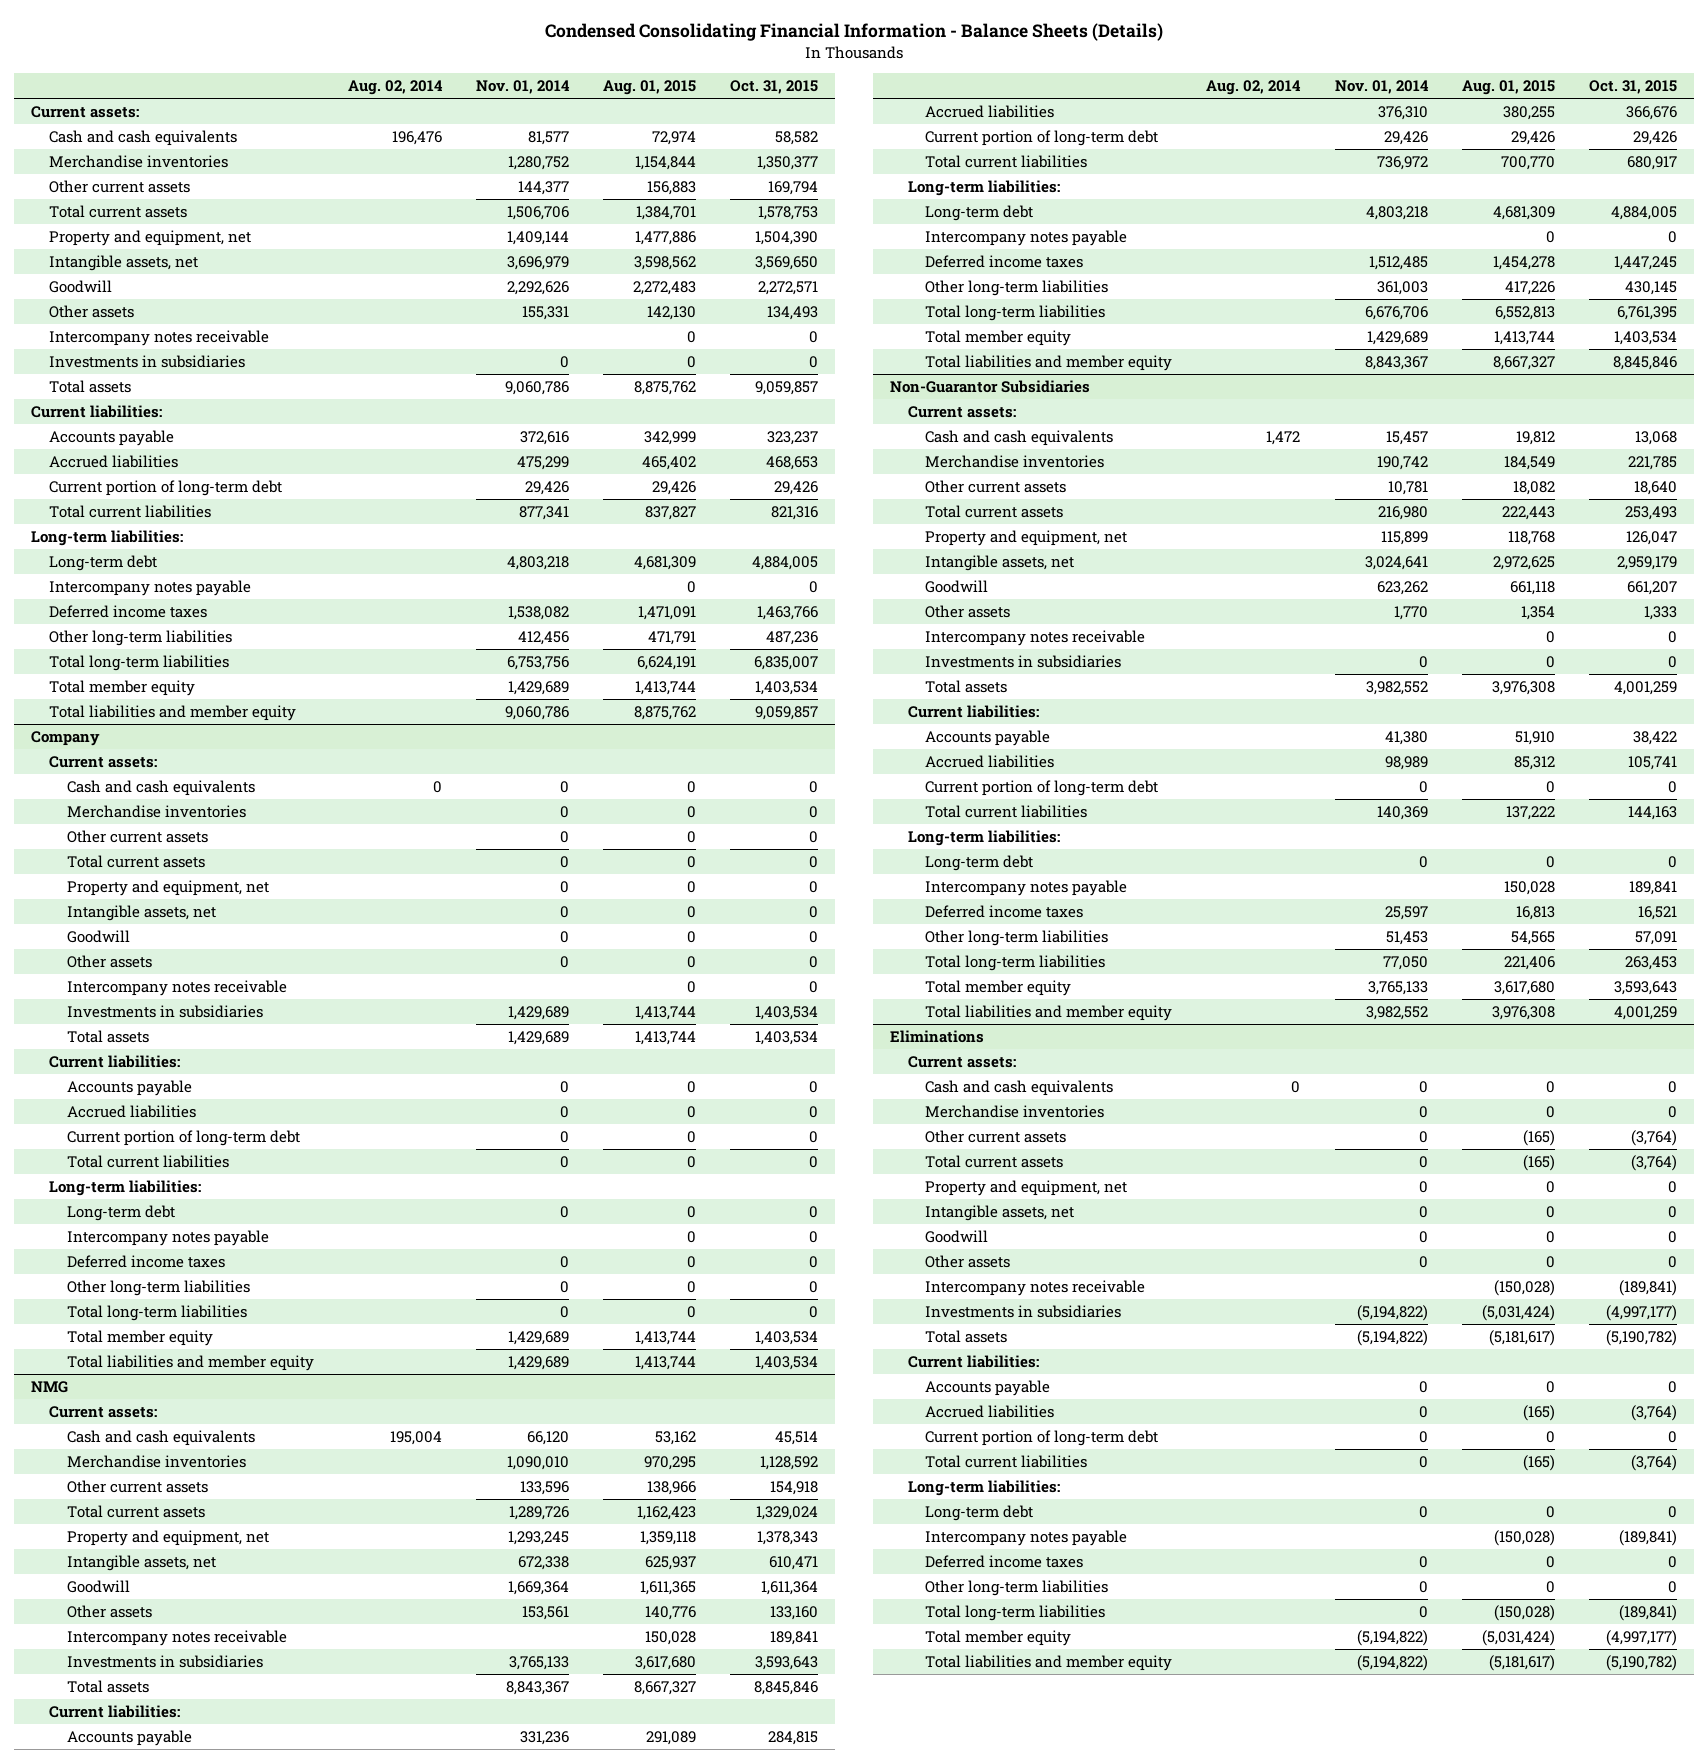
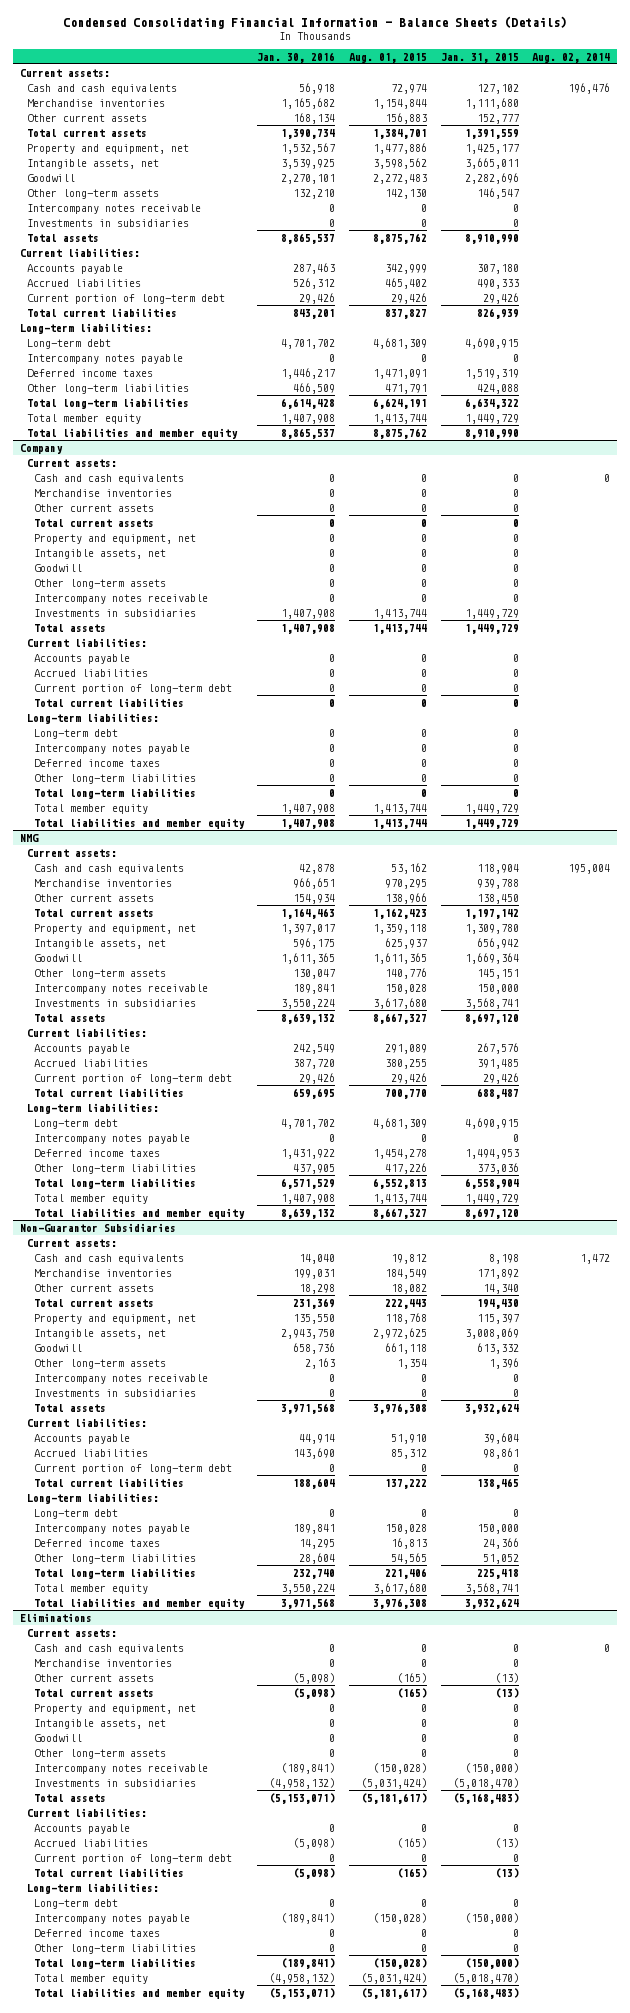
[475,79,570,94] Nov. 01, 2014 -> none
[730,79,819,94] Oct. 31, 2015 -> none
none -> [257,51,336,63] Jan. 30, 2016
none -> [440,52,519,63] Jan. 31, 2015
[48,305,134,319] Other assets -> [26,188,159,199] Other long-term assets
[66,955,152,969] Other assets -> [33,578,166,589] Other long-term assets
[66,1605,152,1619] Other assets -> [33,968,166,979] Other long-term assets
[925,605,1011,619] Other assets -> [33,1358,166,1369] Other long-term assets
[925,1255,1011,1269] Other assets -> [33,1748,166,1759] Other long-term assets

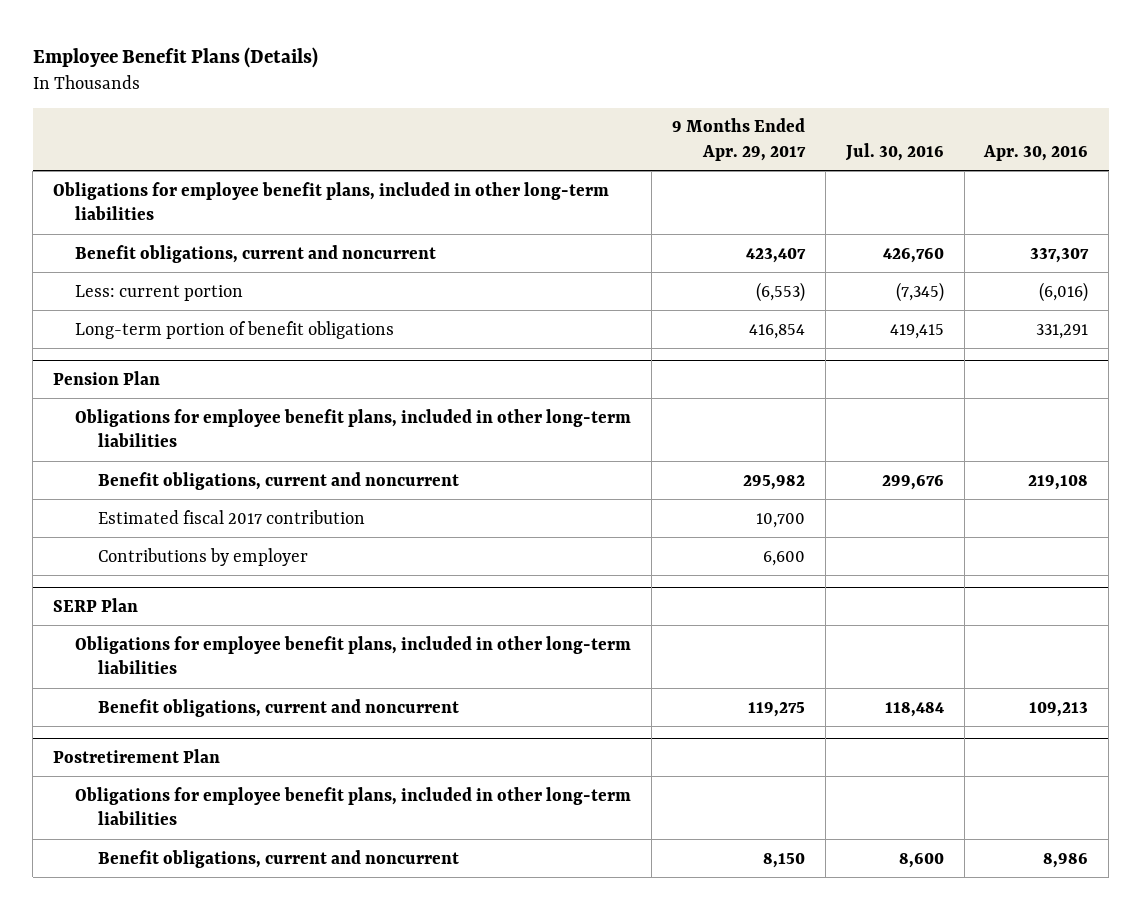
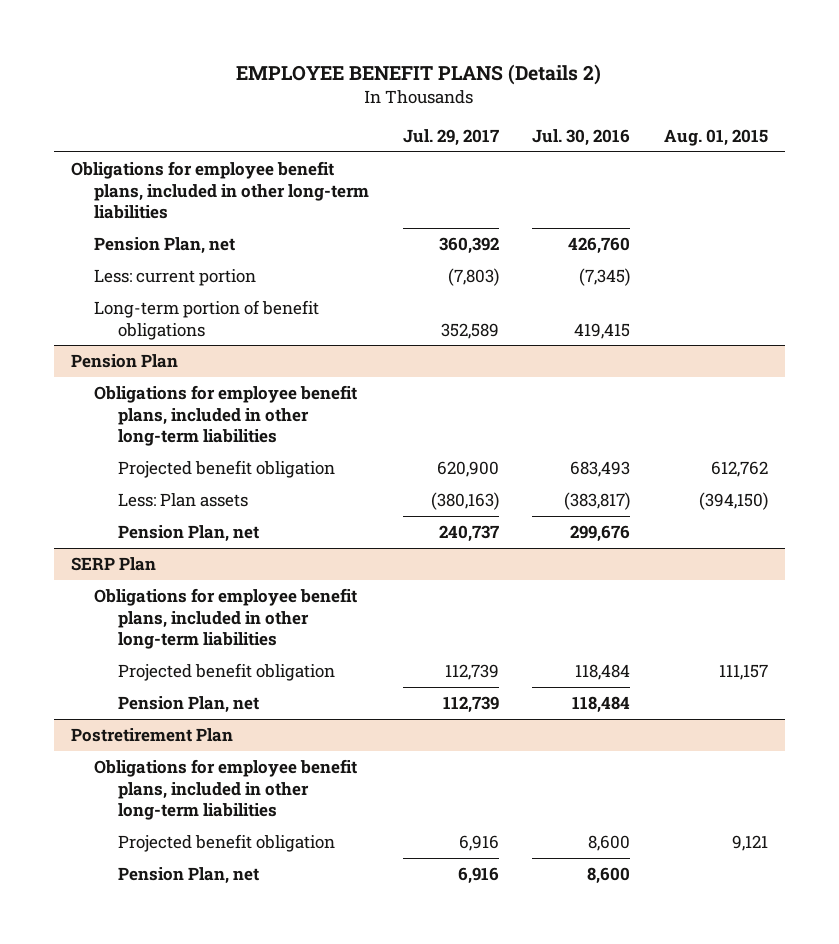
[32,46,318,68] Employee Benefit Plans (Details) -> [236,64,602,86] EMPLOYEE BENEFIT PLANS (Details 2)
[672,118,807,161] 9 Months Ended Apr. 29, 2017 -> none
[983,144,1089,161] Apr. 30, 2016 -> none
none -> [402,129,499,147] Jul. 29, 2017
none -> [663,129,768,147] Aug. 01, 2015
[75,244,437,263] Benefit obligations, current and noncurrent -> [94,237,236,255] Pension Plan, net
[98,509,366,524] Estimated fiscal 2017 contribution -> none
[98,547,309,566] Contributions by employer -> none
none -> [117,460,335,479] Projected benefit obligation
none -> [117,493,248,508] Less: Plan assets
[98,471,460,490] Benefit obligations, current and noncurrent -> [117,525,259,543] Pension Plan, net
none -> [117,663,335,682] Projected benefit obligation
[98,698,460,717] Benefit obligations, current and noncurrent -> [117,696,259,714] Pension Plan, net
none -> [117,834,335,853] Projected benefit obligation
[98,849,460,868] Benefit obligations, current and noncurrent -> [117,867,259,885] Pension Plan, net

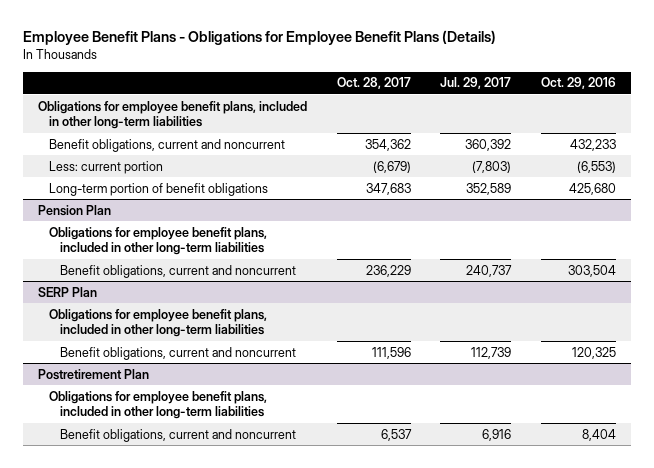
[236,64,602,86] EMPLOYEE BENEFIT PLANS (Details 2) -> [22,30,496,46] Employee Benefit Plans - Obligations for Employee Benefit Plans (Details)
[532,129,631,147] Jul. 30, 2016 -> none
[663,129,768,147] Aug. 01, 2015 -> none
none -> [336,77,411,90] Oct. 28, 2017
none -> [541,77,617,90] Oct. 29, 2016
[94,237,236,255] Pension Plan, net -> [48,138,285,152] Benefit obligations, current and noncurrent
[117,460,335,479] Projected benefit obligation -> none
[117,493,248,508] Less: Plan assets -> none
[117,525,259,543] Pension Plan, net -> [60,264,297,278] Benefit obligations, current and noncurrent
[117,663,335,682] Projected benefit obligation -> none
[117,696,259,714] Pension Plan, net -> [60,346,297,360] Benefit obligations, current and noncurrent
[117,834,335,853] Projected benefit obligation -> none
[117,867,259,885] Pension Plan, net -> [60,428,297,442] Benefit obligations, current and noncurrent

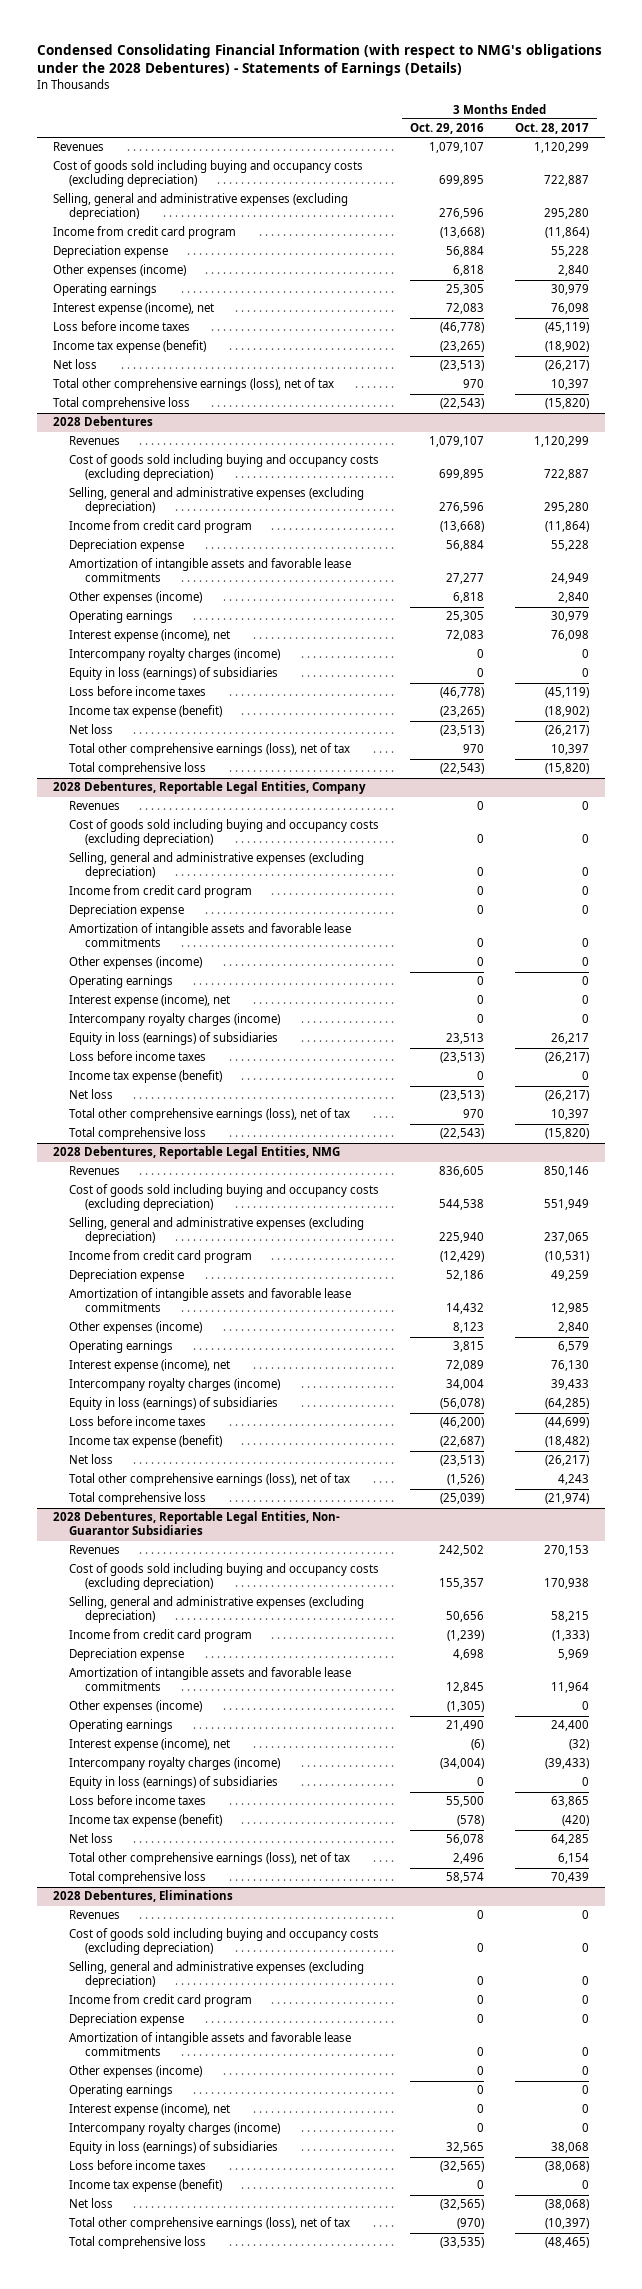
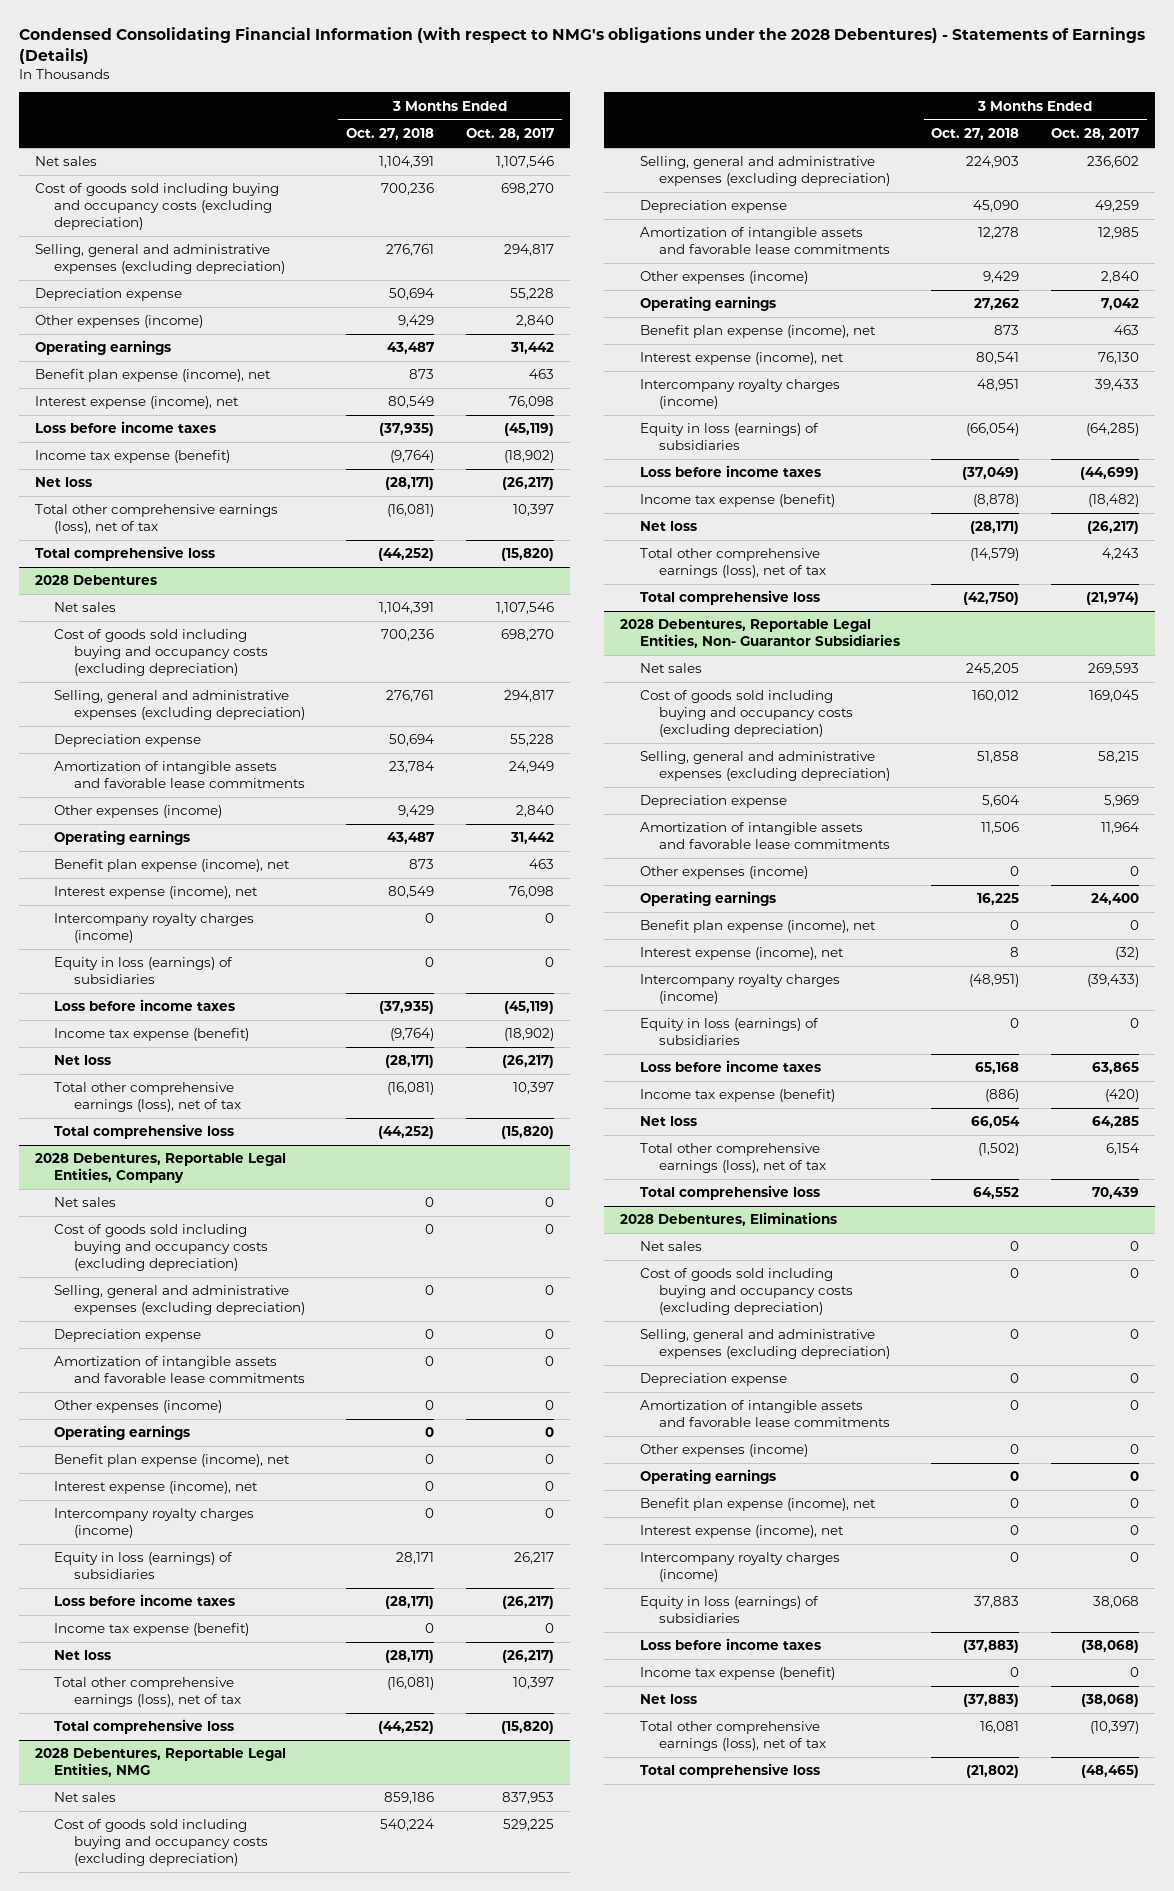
[410,123,485,135] Oct. 29, 2016 -> none
none -> [346,128,435,141] Oct. 27, 2018
[52,142,104,152] Revenues -> none
[52,226,236,240] Income from credit card program -> none
none -> [34,156,97,167] Net sales
[544,175,590,187] 722,887 -> [501,183,555,196] 698,270
[544,208,590,220] 295,280 -> [504,244,555,257] 294,817
[551,284,590,296] 30,979 -> [510,342,555,355] 31,442
none -> [34,369,271,383] Benefit plan expense (income), net
[68,436,120,446] Revenues -> none
[68,520,252,534] Income from credit card program -> none
none -> [54,602,117,613] Net sales
[544,469,590,481] 722,887 -> [501,629,555,642] 698,270
[544,502,590,514] 295,280 -> [504,690,555,703] 294,817
[551,611,590,623] 30,979 -> [510,832,555,845] 31,442
none -> [54,859,291,873] Benefit plan expense (income), net
[68,801,120,811] Revenues -> none
none -> [54,1197,117,1208] Net sales
[68,885,252,899] Income from credit card program -> none
none -> [54,1454,291,1468] Benefit plan expense (income), net
[68,1166,120,1176] Revenues -> none
[68,1250,252,1264] Income from credit card program -> none
none -> [54,1792,117,1803] Net sales
[544,1199,590,1211] 551,949 -> [503,1819,555,1832] 529,225
[544,1232,590,1244] 237,065 -> [1087,156,1140,169] 236,602
[558,1341,590,1353] 6,579 -> [1101,298,1140,311] 7,042
none -> [639,325,876,339] Benefit plan expense (income), net
[68,1545,120,1555] Revenues -> none
none -> [639,663,702,674] Net sales
[544,1578,590,1590] 170,938 -> [1089,690,1140,703] 169,045
[68,1629,252,1643] Income from credit card program -> none
none -> [639,920,876,934] Benefit plan expense (income), net
[68,1910,120,1920] Revenues -> none
none -> [639,1241,702,1252] Net sales
[68,1994,252,2008] Income from credit card program -> none
none -> [639,1498,876,1512] Benefit plan expense (income), net

